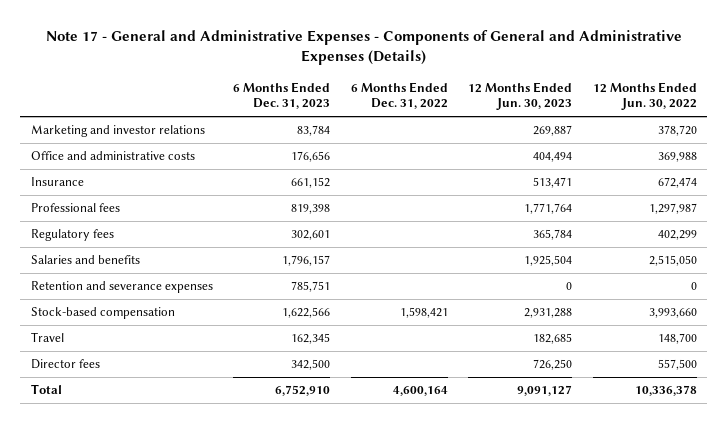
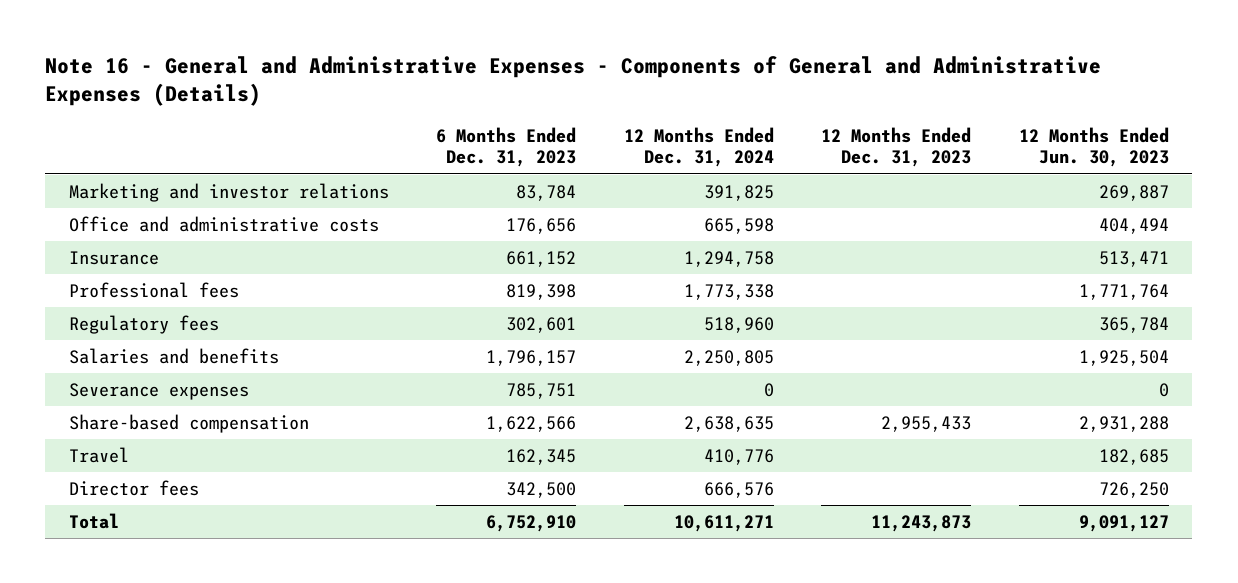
[45,29,682,66] Note 17 - General and Administrative Expenses - Components of General and Administrative Expenses (Details) -> [45,56,1102,107] Note 16 - General and Administrative Expenses - Components of General and Administrative Expenses (Details)
[350,81,448,110] 6 Months Ended Dec. 31, 2022 -> none
[592,81,697,111] 12 Months Ended Jun. 30, 2022 -> none
none -> [623,127,774,168] 12 Months Ended Dec. 31, 2024
none -> [821,127,972,168] 12 Months Ended Dec. 31, 2023
[30,281,213,294] Retention and severance expenses -> [68,382,249,400] Severance expenses
[30,307,175,320] Stock-based compensation -> [68,413,309,433] Share-based compensation

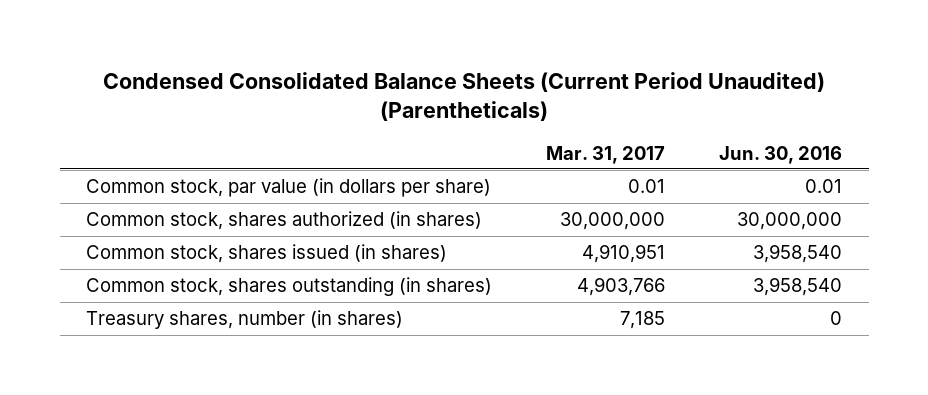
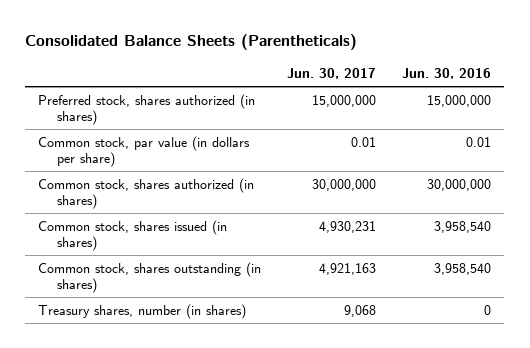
[103,71,826,121] Condensed Consolidated Balance Sheets (Current Period Unaudited) (Parentheticals) -> [25,34,358,51] Consolidated Balance Sheets (Parentheticals)
[546,145,666,164] Mar. 31, 2017 -> none
none -> [287,67,377,79] Jun. 30, 2017
none -> [38,93,256,125] Preferred stock, shares authorized (in shares)

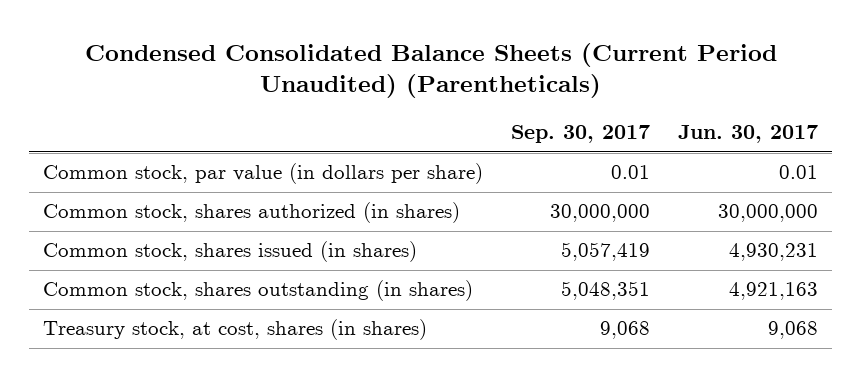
[25,34,358,51] Consolidated Balance Sheets (Parentheticals) -> [84,42,777,99] Condensed Consolidated Balance Sheets (Current Period Unaudited) (Parentheticals)
[402,67,492,79] Jun. 30, 2016 -> none
none -> [511,125,651,144] Sep. 30, 2017
[38,93,256,125] Preferred stock, shares authorized (in shares) -> none
[38,303,247,319] Treasury shares, number (in shares) -> [43,319,428,341] Treasury stock, at cost, shares (in shares)

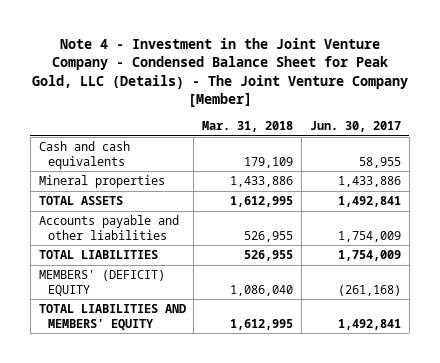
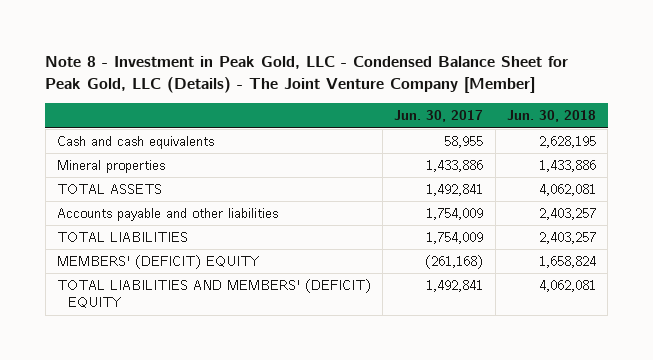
[31,37,408,108] Note 4 - Investment in the Joint Venture Company - Condensed Balance Sheet for Peak Gold, LLC (Details) - The Joint Venture Company [Member] -> [45,56,569,93] Note 8 - Investment in Peak Gold, LLC - Condensed Balance Sheet for Peak Gold, LLC (Details) - The Joint Venture Company [Member]
[202,121,294,133] Mar. 31, 2018 -> none
none -> [506,110,596,123] Jun. 30, 2018
[38,304,186,330] TOTAL LIABILITIES AND MEMBERS' EQUITY -> [56,279,371,309] TOTAL LIABILITIES AND MEMBERS' (DEFICIT) EQUITY

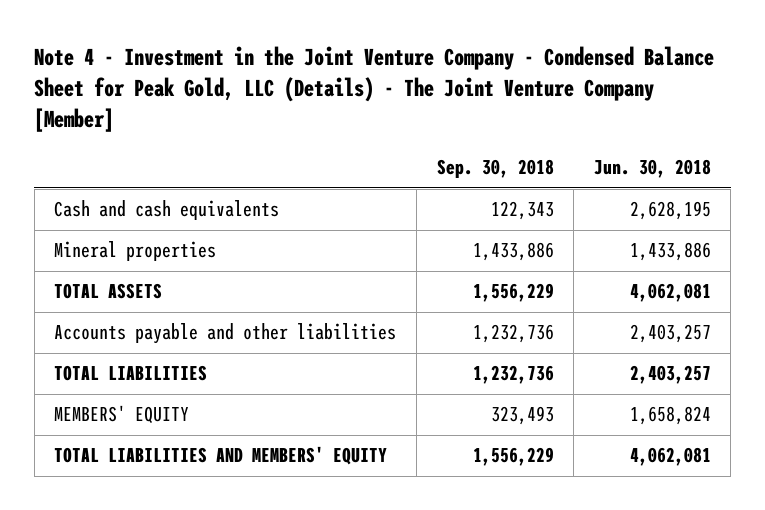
[45,56,569,93] Note 8 - Investment in Peak Gold, LLC - Condensed Balance Sheet for Peak Gold, LLC (Details) - The Joint Venture Company [Member] -> [34,46,715,133] Note 4 - Investment in the Joint Venture Company - Condensed Balance Sheet for Peak Gold, LLC (Details) - The Joint Venture Company [Member]
[394,110,484,123] Jun. 30, 2017 -> none
none -> [436,159,554,179] Sep. 30, 2018
[56,255,259,270] MEMBERS' (DEFICIT) EQUITY -> [54,405,190,425] MEMBERS' EQUITY
[56,279,371,309] TOTAL LIABILITIES AND MEMBERS' (DEFICIT) EQUITY -> [54,446,388,466] TOTAL LIABILITIES AND MEMBERS' EQUITY

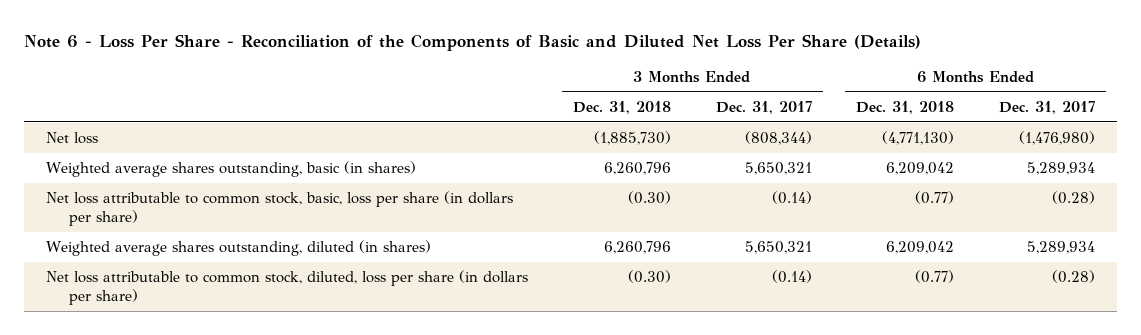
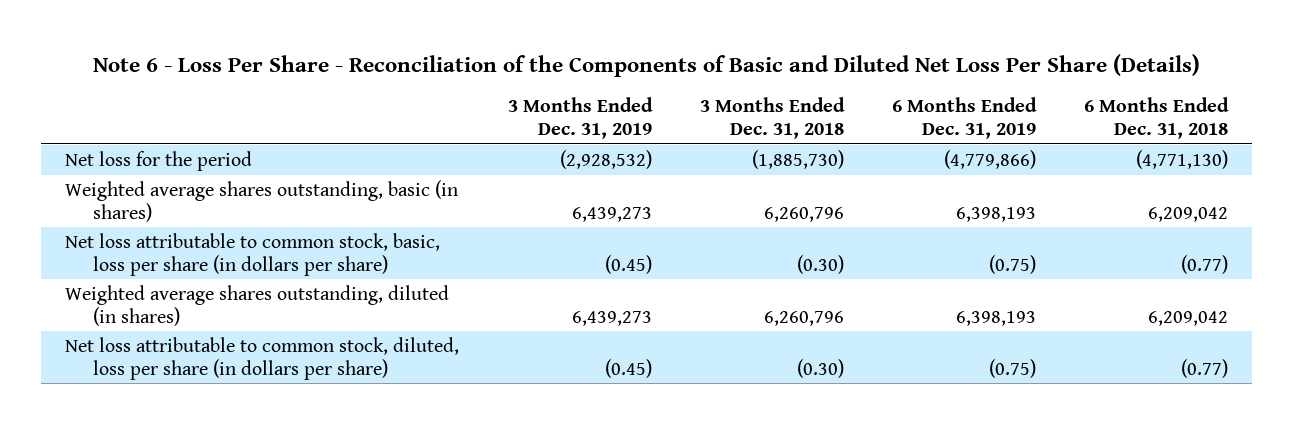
[715,100,812,114] Dec. 31, 2017 -> none
[998,100,1095,114] Dec. 31, 2017 -> none
none -> [507,97,653,139] 3 Months Ended Dec. 31, 2019
none -> [891,97,1037,139] 6 Months Ended Dec. 31, 2019
[46,132,99,145] Net loss -> [65,151,253,172] Net loss for the period

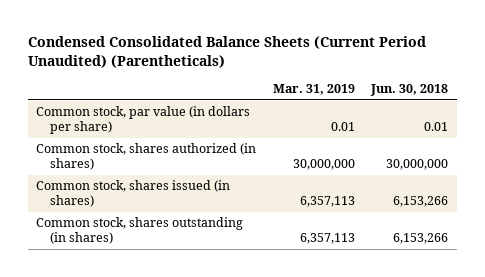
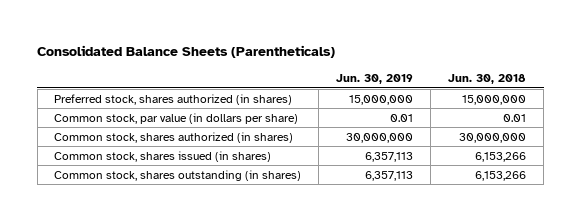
[27,35,426,69] Condensed Consolidated Balance Sheets (Current Period Unaudited) (Parentheticals) -> [37,44,336,58] Consolidated Balance Sheets (Parentheticals)
[272,84,355,96] Mar. 31, 2019 -> none
none -> [336,73,414,84] Jun. 30, 2019
none -> [54,93,293,105] Preferred stock, shares authorized (in shares)

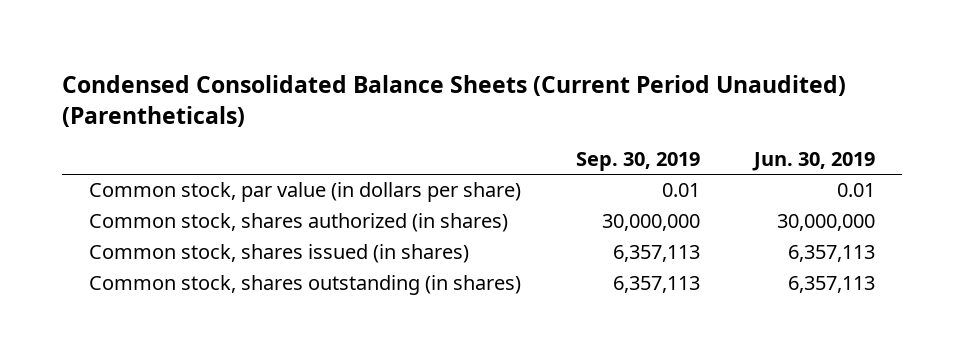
[37,44,336,58] Consolidated Balance Sheets (Parentheticals) -> [62,74,847,127] Condensed Consolidated Balance Sheets (Current Period Unaudited) (Parentheticals)
[448,73,527,84] Jun. 30, 2018 -> none
none -> [575,151,700,171] Sep. 30, 2019
[54,93,293,105] Preferred stock, shares authorized (in shares) -> none

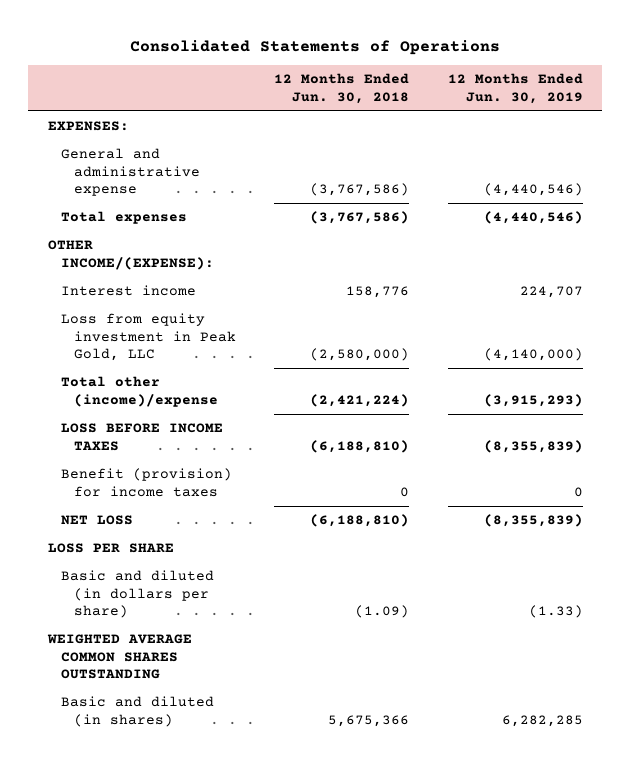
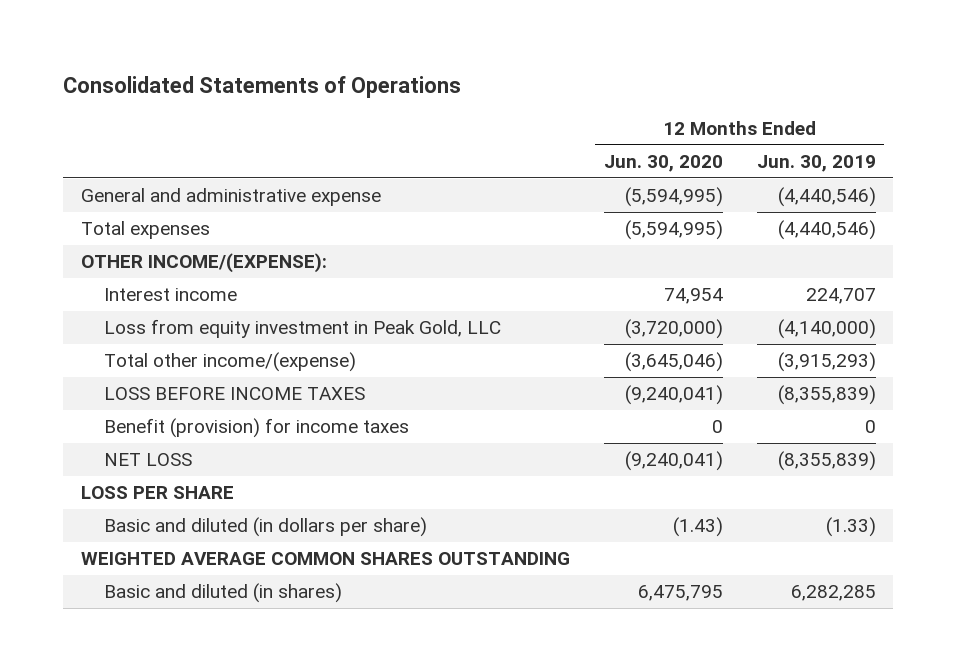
[274,73,410,104] 12 Months Ended Jun. 30, 2018 -> none
none -> [603,154,723,172] Jun. 30, 2020
[47,121,129,132] EXPENSES: -> none
[60,376,219,407] Total other (income)/expense -> [103,352,356,373] Total other income/(expense)

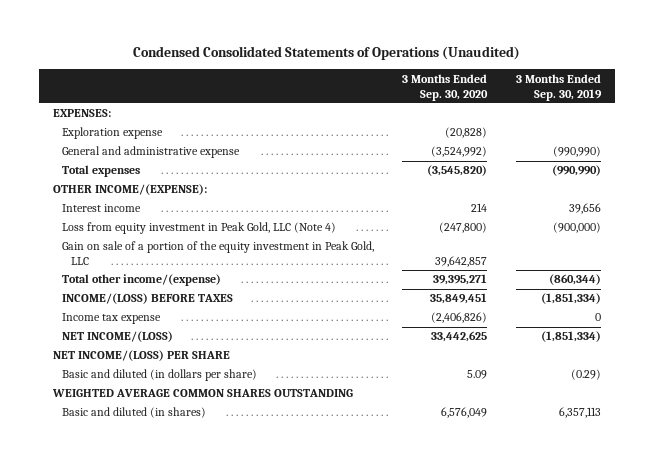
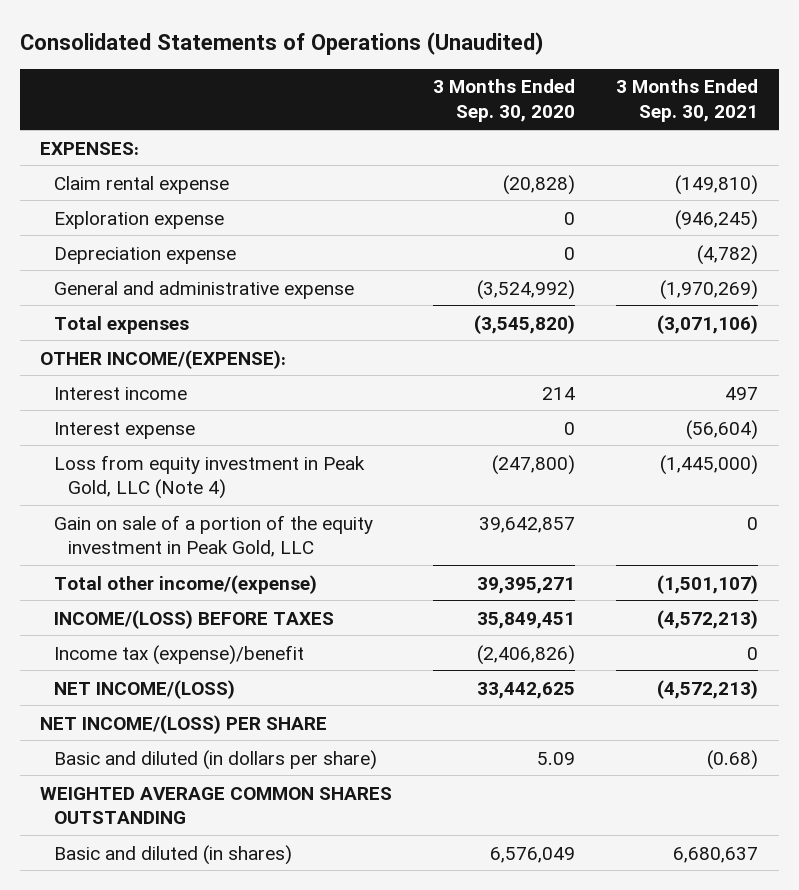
[132,46,520,61] Condensed Consolidated Statements of Operations (Unaudited) -> [19,31,544,55] Consolidated Statements of Operations (Unaudited)
[515,73,602,101] 3 Months Ended Sep. 30, 2019 -> none
none -> [616,79,759,123] 3 Months Ended Sep. 30, 2021
none -> [54,175,230,194] Claim rental expense
[445,127,488,139] (20,828) -> [564,211,576,225] 0
none -> [54,246,237,264] Depreciation expense
none -> [54,421,196,439] Interest expense
[61,313,161,325] Income tax expense -> [54,644,305,665] Income tax (expense)/benefit

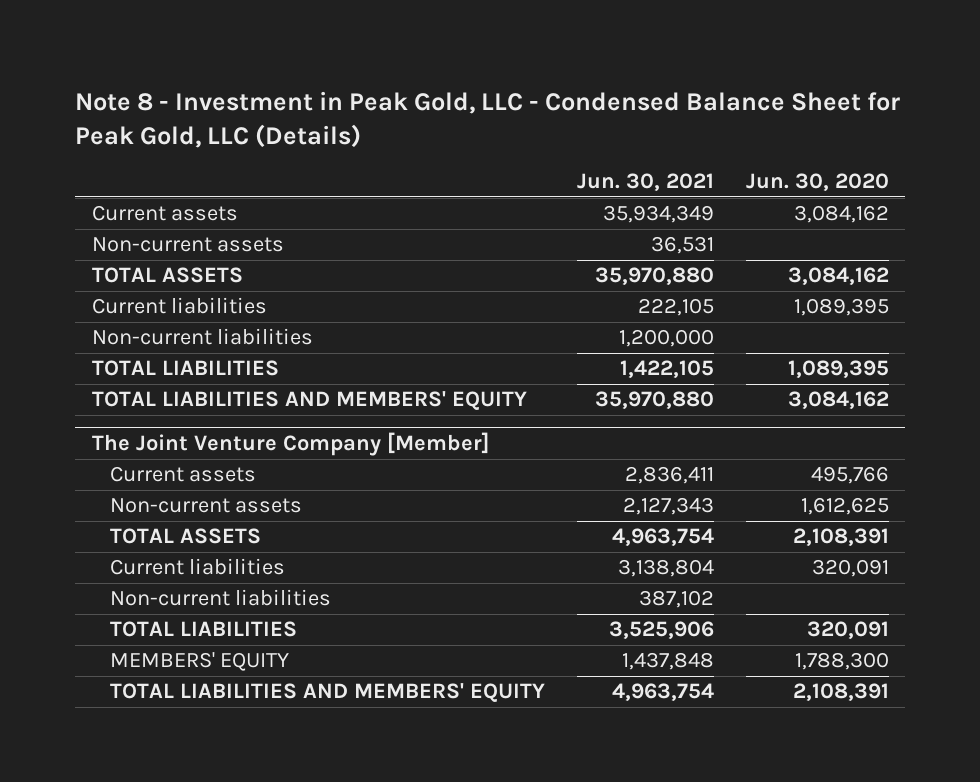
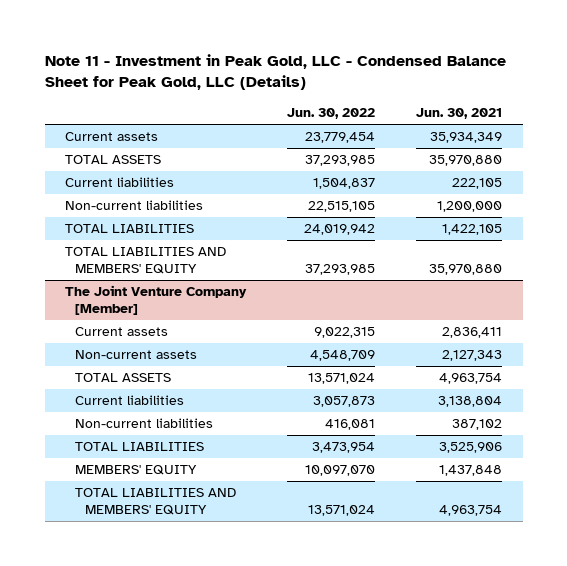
[75,90,901,148] Note 8 - Investment in Peak Gold, LLC - Condensed Balance Sheet for Peak Gold, LLC (Details) -> [44,53,506,91] Note 11 - Investment in Peak Gold, LLC - Condensed Balance Sheet for Peak Gold, LLC (Details)
[745,173,889,192] Jun. 30, 2020 -> none
none -> [287,108,376,120] Jun. 30, 2022
[91,237,284,253] Non-current assets -> none

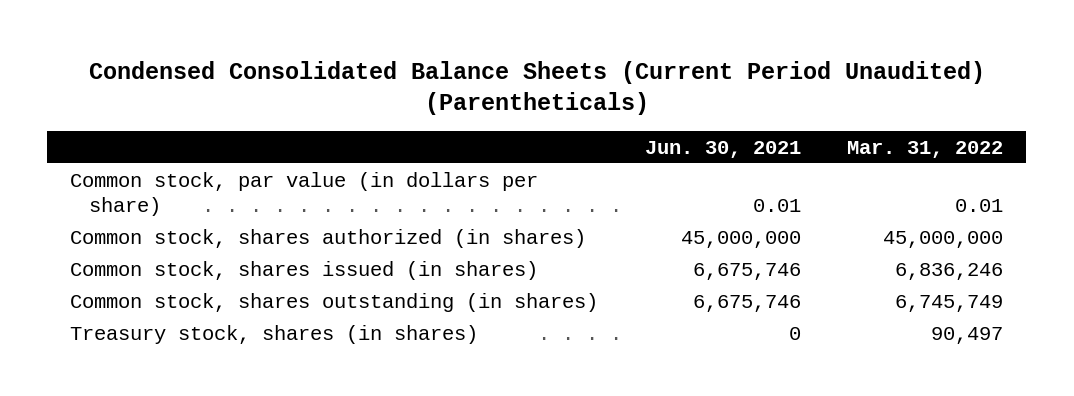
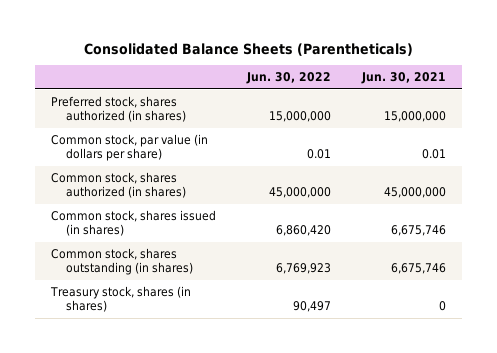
[88,60,985,116] Condensed Consolidated Balance Sheets (Current Period Unaudited) (Parentheticals) -> [83,42,413,56] Consolidated Balance Sheets (Parentheticals)
[847,140,1004,158] Mar. 31, 2022 -> none
none -> [246,72,332,85] Jun. 30, 2022
none -> [51,95,186,123] Preferred stock, shares authorized (in shares)

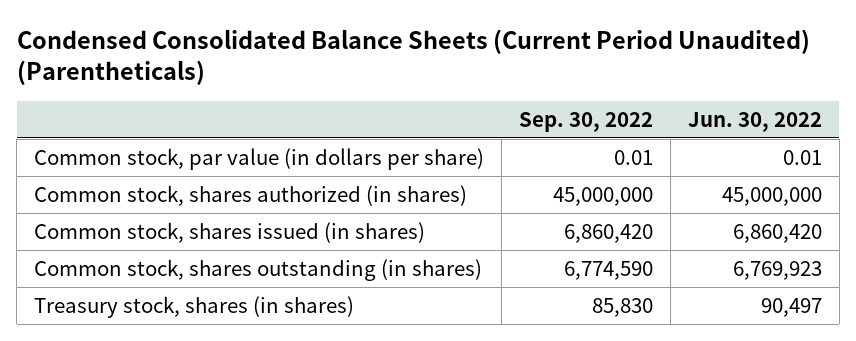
[83,42,413,56] Consolidated Balance Sheets (Parentheticals) -> [16,28,810,86] Condensed Consolidated Balance Sheets (Current Period Unaudited) (Parentheticals)
[361,72,447,85] Jun. 30, 2021 -> none
none -> [519,111,654,132] Sep. 30, 2022
[51,95,186,123] Preferred stock, shares authorized (in shares) -> none

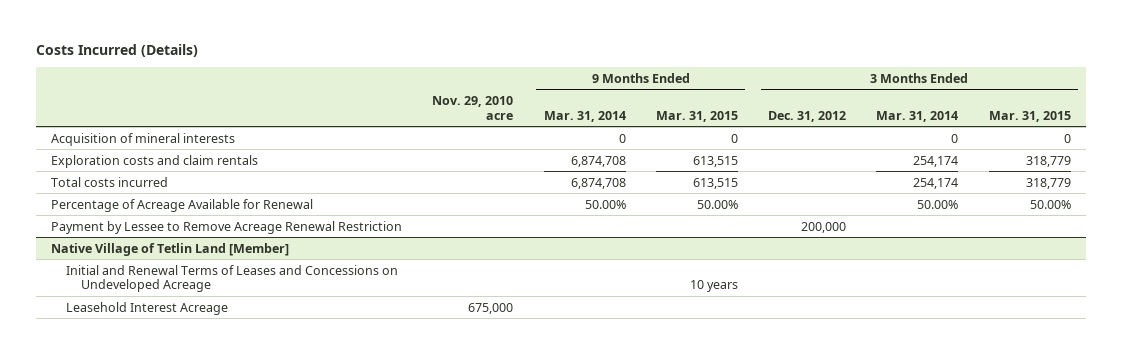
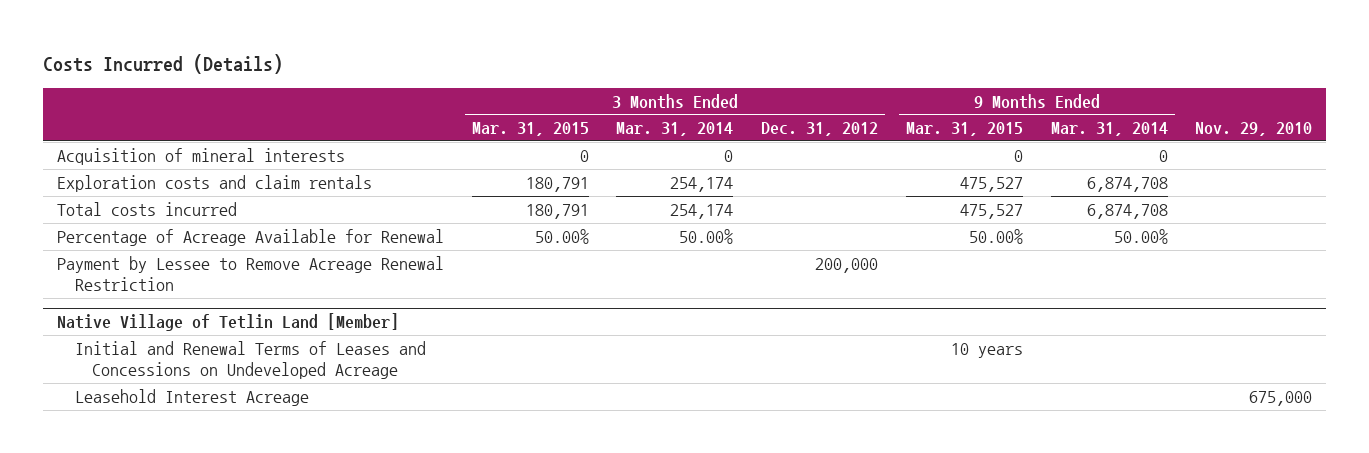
[432,96,514,120] Nov. 29, 2010 acre -> none
none -> [1195,122,1313,137] Nov. 29, 2010
[692,155,738,167] 613,515 -> [959,176,1023,192] 475,527
[1025,155,1071,167] 318,779 -> [525,176,589,192] 180,791
[692,177,738,189] 613,515 -> [959,203,1023,219] 475,527
[1025,177,1071,189] 318,779 -> [525,203,589,219] 180,791

